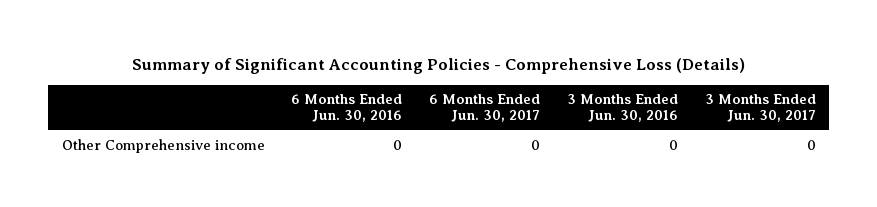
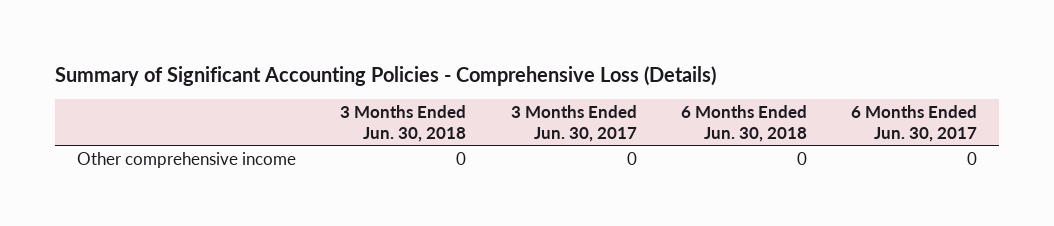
[291,93,403,123] 6 Months Ended Jun. 30, 2016 -> none
[567,93,679,123] 3 Months Ended Jun. 30, 2016 -> none
none -> [340,104,467,142] 3 Months Ended Jun. 30, 2018
none -> [680,104,807,142] 6 Months Ended Jun. 30, 2018
[61,138,265,153] Other Comprehensive income -> [77,151,297,168] Other comprehensive income

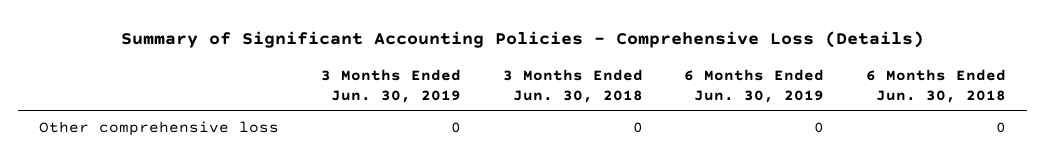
[510,104,637,142] 3 Months Ended Jun. 30, 2017 -> none
[851,104,978,142] 6 Months Ended Jun. 30, 2017 -> none
none -> [321,68,462,104] 3 Months Ended Jun. 30, 2019
none -> [684,68,825,104] 6 Months Ended Jun. 30, 2019
[77,151,297,168] Other comprehensive income -> [39,120,280,136] Other comprehensive loss

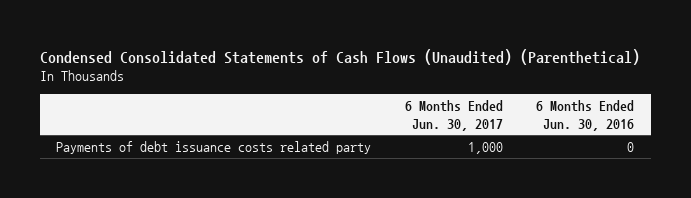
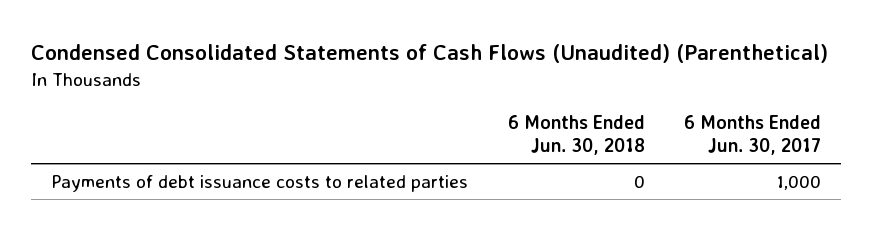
[536,100,635,131] 6 Months Ended Jun. 30, 2016 -> none
none -> [507,115,645,156] 6 Months Ended Jun. 30, 2018
[56,140,372,154] Payments of debt issuance costs related party -> [50,174,468,192] Payments of debt issuance costs to related parties

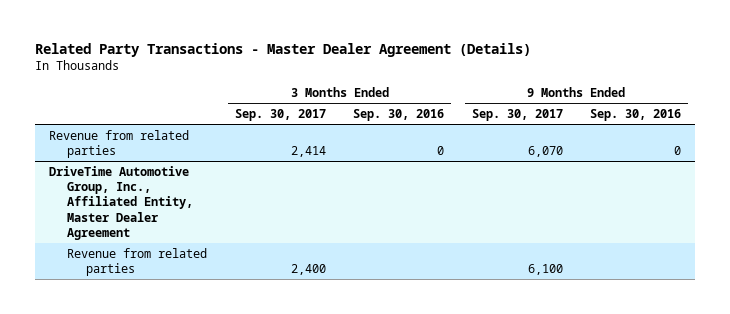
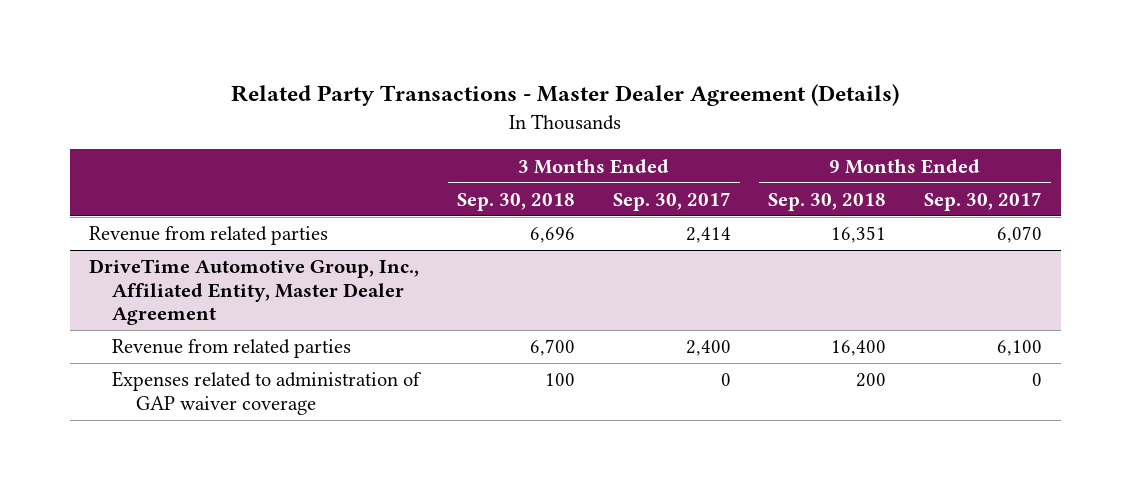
[353,108,445,121] Sep. 30, 2016 -> none
[590,108,682,121] Sep. 30, 2016 -> none
none -> [456,192,575,211] Sep. 30, 2018
none -> [768,192,887,211] Sep. 30, 2018
none -> [112,371,423,415] Expenses related to administration of GAP waiver coverage

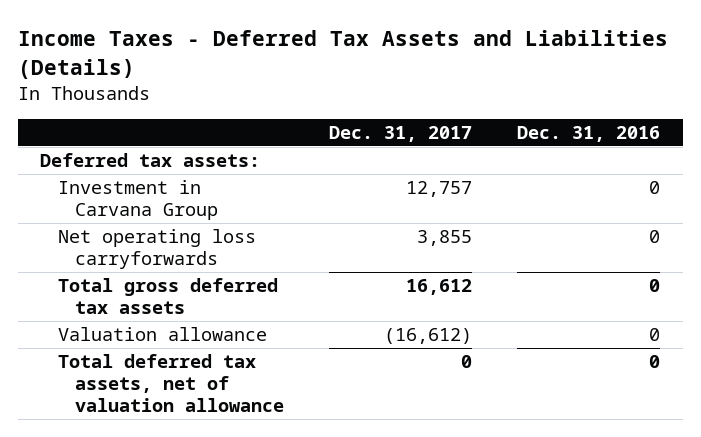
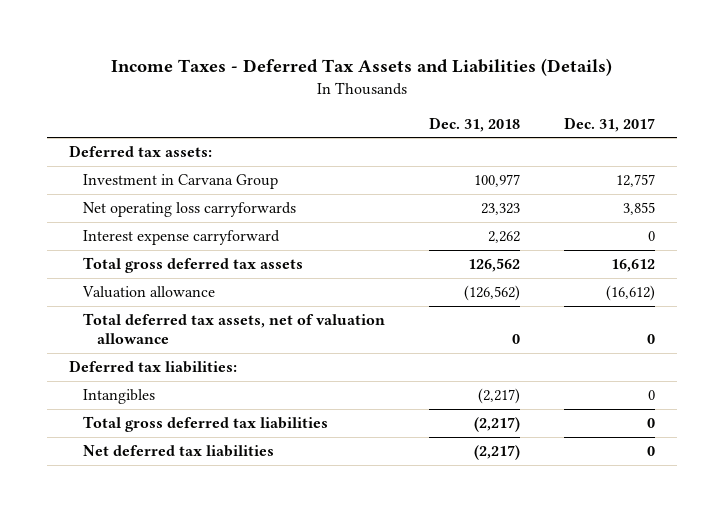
[517,125,661,142] Dec. 31, 2016 -> none
none -> [429,116,521,132] Dec. 31, 2018
none -> [83,230,281,246] Interest expense carryforward
none -> [69,360,238,374] Deferred tax liabilities:
none -> [83,389,156,405] Intangibles
none -> [83,416,329,433] Total gross deferred tax liabilities
none -> [83,445,275,458] Net deferred tax liabilities

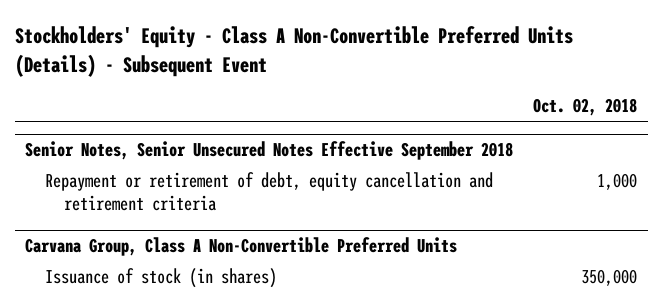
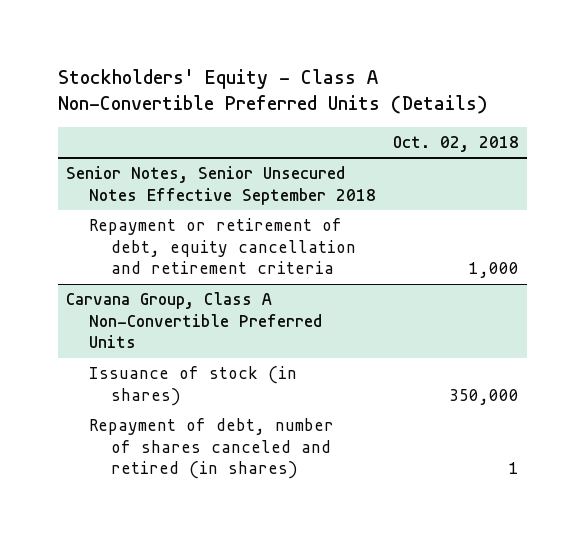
[14,26,573,78] Stockholders' Equity - Class A Non-Convertible Preferred Units (Details) - Subsequent Event -> [57,68,488,114] Stockholders' Equity - Class A Non-Convertible Preferred Units (Details)
none -> [88,418,334,480] Repayment of debt, number of shares canceled and retired (in shares)

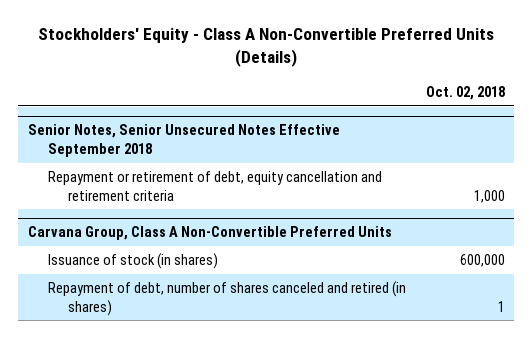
[448,388,519,405] 350,000 -> [459,254,505,268] 600,000

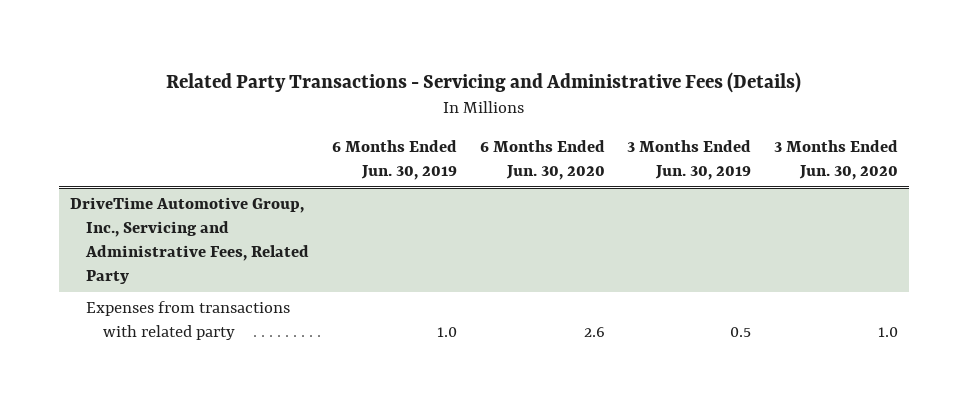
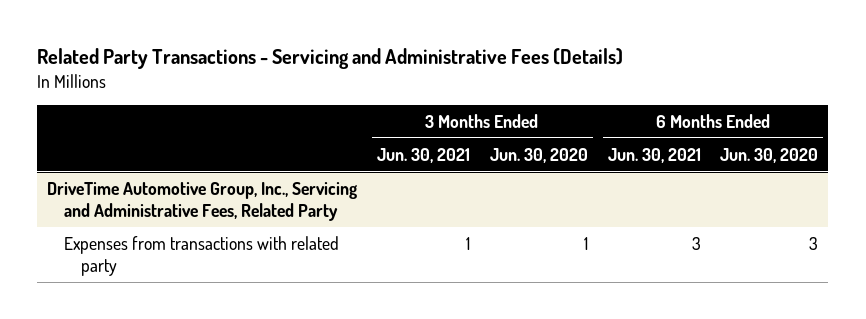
[332,140,458,181] 6 Months Ended Jun. 30, 2019 -> none
[627,140,752,181] 3 Months Ended Jun. 30, 2019 -> none
none -> [377,147,471,163] Jun. 30, 2021
none -> [607,147,701,163] Jun. 30, 2021
[583,327,605,338] 2.6 -> [809,236,819,250] 3
[877,327,898,338] 1.0 -> [583,236,588,250] 1

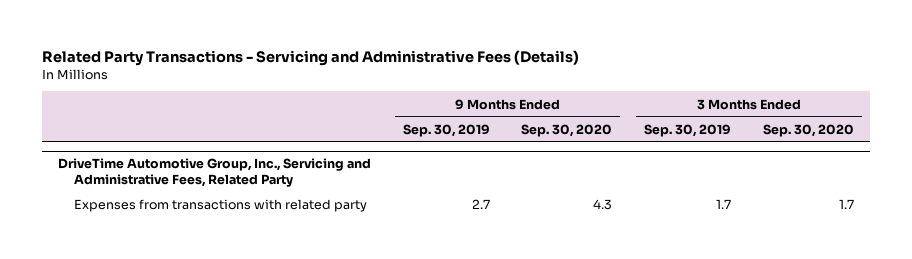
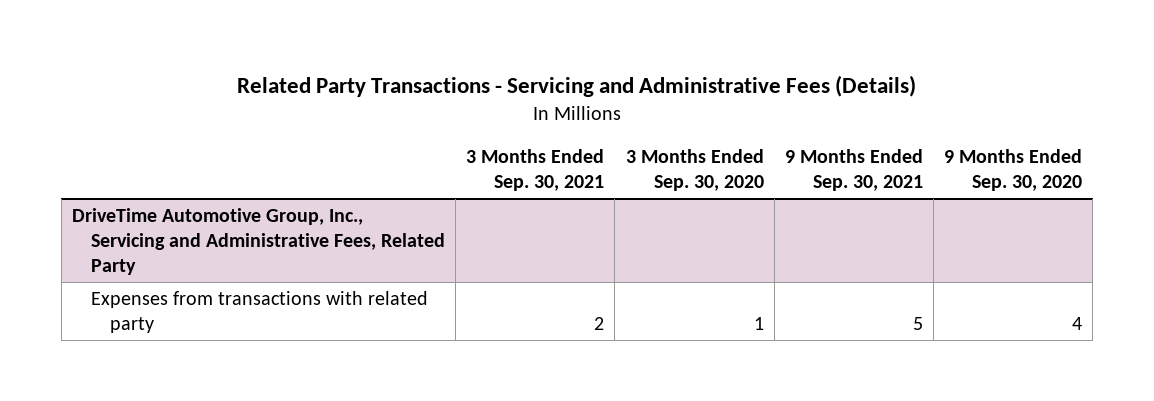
[402,123,490,137] Sep. 30, 2019 -> none
[644,123,732,137] Sep. 30, 2019 -> none
none -> [466,149,605,192] 3 Months Ended Sep. 30, 2021
none -> [784,149,923,192] 9 Months Ended Sep. 30, 2021
[593,199,613,211] 4.3 -> [1072,317,1083,331] 4
[838,199,854,210] 1.7 -> [753,317,764,331] 1

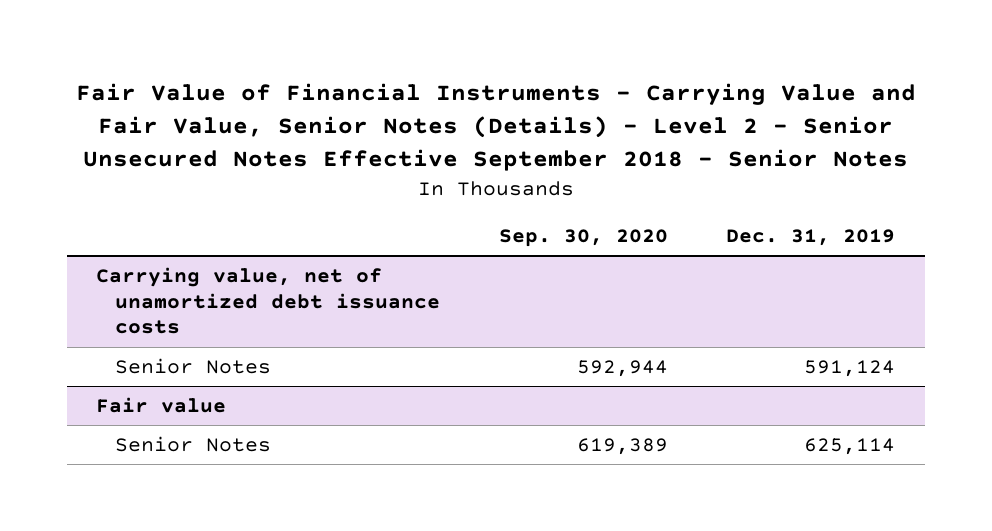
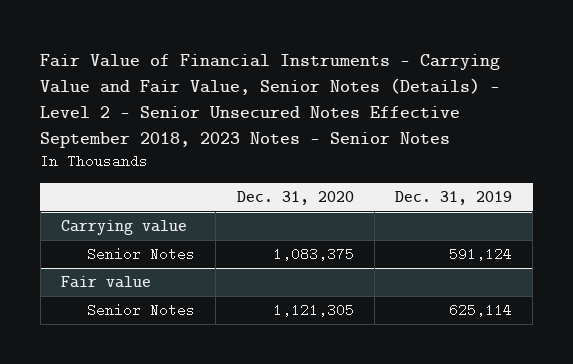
[75,82,916,171] Fair Value of Financial Instruments - Carrying Value and Fair Value, Senior Notes (Details) - Level 2 - Senior Unsecured Notes Effective September 2018 - Senior Notes -> [40,54,501,148] Fair Value of Financial Instruments - Carrying Value and Fair Value, Senior Notes (Details) - Level 2 - Senior Unsecured Notes Effective September 2018, 2023 Notes - Senior Notes
[498,228,668,247] Sep. 30, 2020 -> none
none -> [236,190,354,205] Dec. 31, 2020
[96,267,441,335] Carrying value, net of unamortized debt issuance costs -> [60,220,187,236] Carrying value

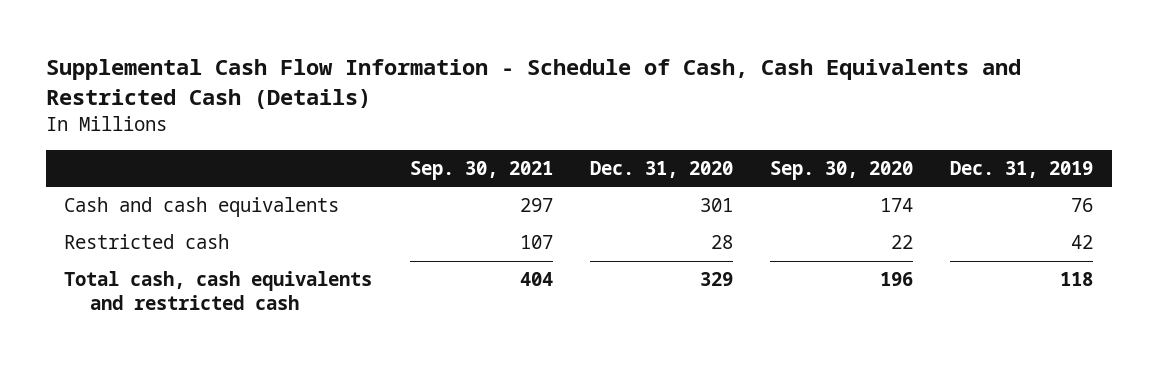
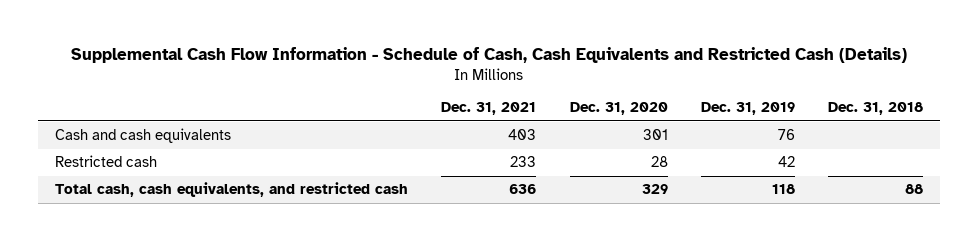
[409,160,553,180] Sep. 30, 2021 -> none
[770,160,914,180] Sep. 30, 2020 -> none
none -> [441,102,537,116] Dec. 31, 2021
none -> [828,102,924,116] Dec. 31, 2018
[64,271,373,310] Total cash, cash equivalents and restricted cash -> [54,182,408,198] Total cash, cash equivalents, and restricted cash

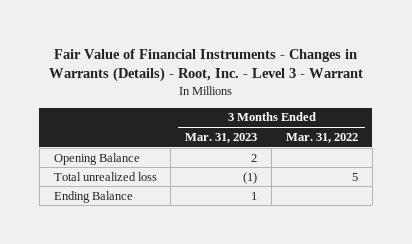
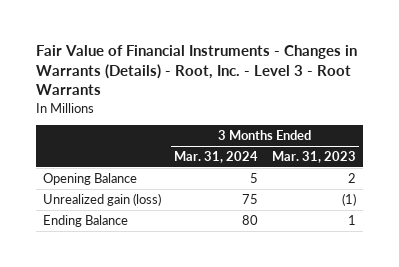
[48,48,363,83] Fair Value of Financial Instruments - Changes in Warrants (Details) - Root, Inc. - Level 3 - Warrant -> [36,44,358,96] Fair Value of Financial Instruments - Changes in Warrants (Details) - Root, Inc. - Level 3 - Root Warrants
[286,132,359,143] Mar. 31, 2022 -> none
none -> [174,150,259,163] Mar. 31, 2024
[53,171,157,181] Total unrealized loss -> [42,192,161,206] Unrealized gain (loss)

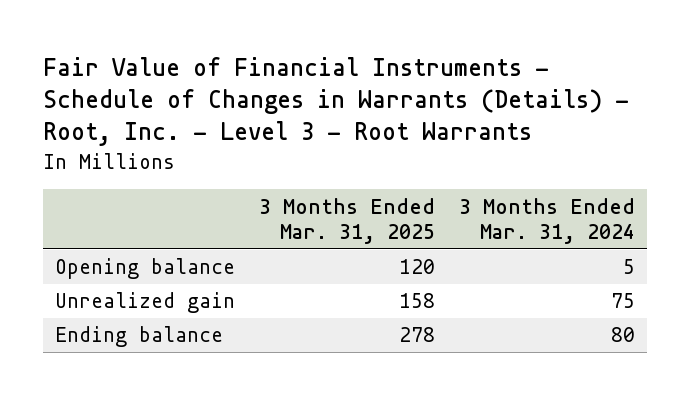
[36,44,358,96] Fair Value of Financial Instruments - Changes in Warrants (Details) - Root, Inc. - Level 3 - Root Warrants -> [43,56,630,147] Fair Value of Financial Instruments - Schedule of Changes in Warrants (Details) - Root, Inc. - Level 3 - Root Warrants
[271,150,356,163] Mar. 31, 2023 -> none
none -> [259,197,436,244] 3 Months Ended Mar. 31, 2025
[42,172,137,185] Opening Balance -> [55,258,236,280] Opening balance
[42,192,161,206] Unrealized gain (loss) -> [55,292,236,314] Unrealized gain
[42,214,128,227] Ending Balance -> [55,326,224,348] Ending balance

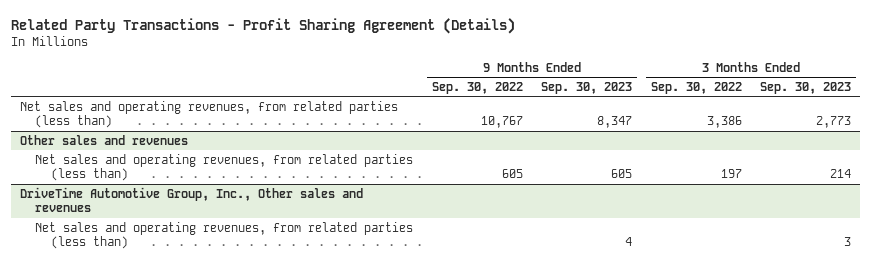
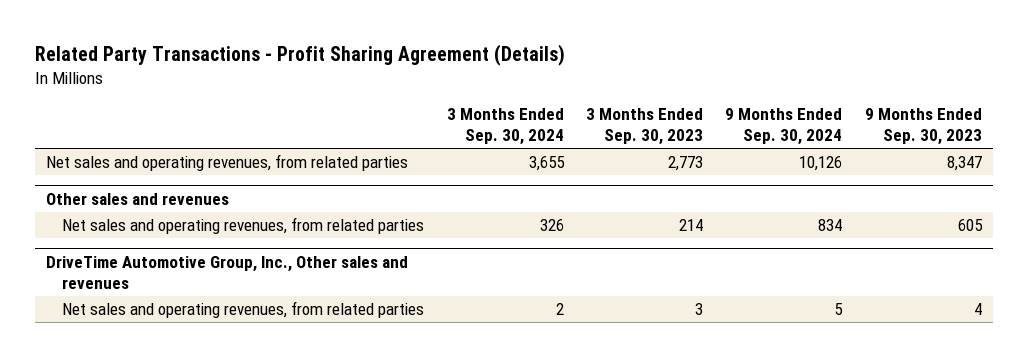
[431,82,523,95] Sep. 30, 2022 -> none
[650,82,742,95] Sep. 30, 2022 -> none
none -> [446,107,564,146] 3 Months Ended Sep. 30, 2024
none -> [725,107,843,146] 9 Months Ended Sep. 30, 2024
[19,100,398,129] Net sales and operating revenues, from related parties (less than) -> [46,154,409,172] Net sales and operating revenues, from related parties
[35,153,414,182] Net sales and operating revenues, from related parties (less than) -> [62,217,425,235] Net sales and operating revenues, from related parties
[35,221,414,250] Net sales and operating revenues, from related parties (less than) -> [62,301,425,319] Net sales and operating revenues, from related parties

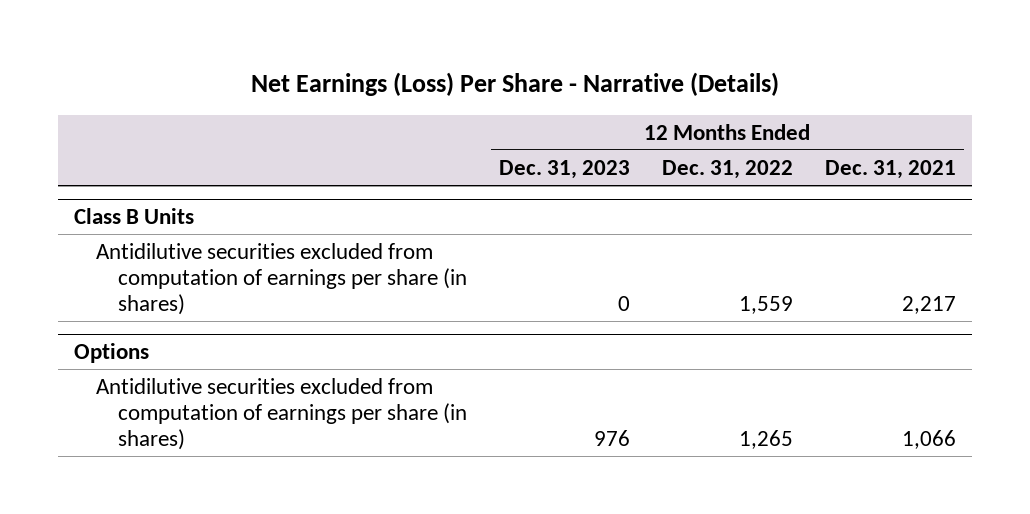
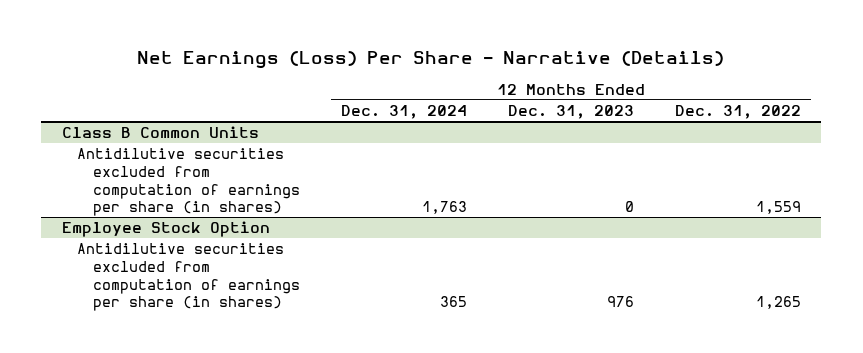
[824,159,956,179] Dec. 31, 2021 -> none
none -> [341,105,468,120] Dec. 31, 2024
[73,207,194,224] Class B Units -> [61,126,259,139] Class B Common Units
[73,342,149,363] Options -> [61,221,270,238] Employee Stock Option

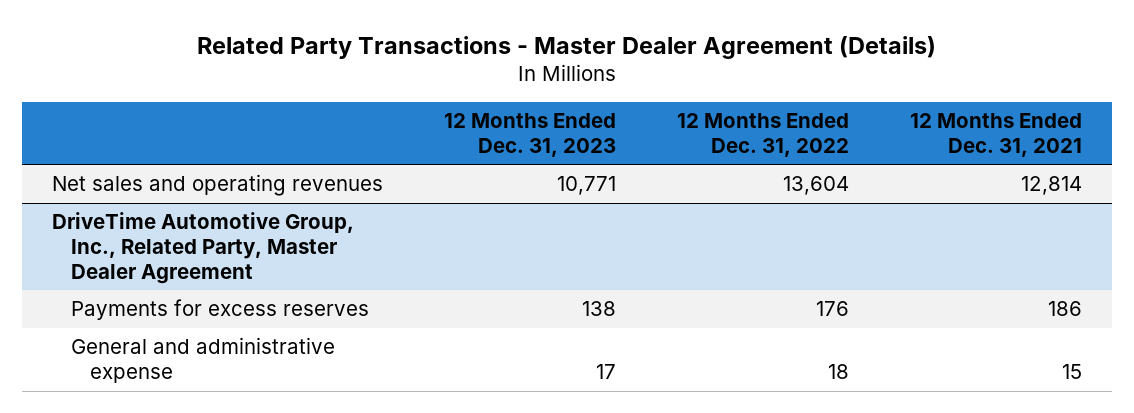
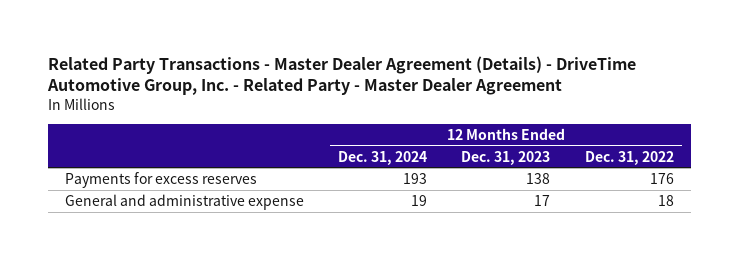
[197,35,937,59] Related Party Transactions - Master Dealer Agreement (Details) -> [47,55,637,96] Related Party Transactions - Master Dealer Agreement (Details) - DriveTime Automotive Group, Inc. - Related Party - Master Dealer Agreement
[909,113,1082,157] 12 Months Ended Dec. 31, 2021 -> none
none -> [338,150,428,165] Dec. 31, 2024
[52,174,384,197] Net sales and operating revenues -> none
[52,212,355,284] DriveTime Automotive Group, Inc., Related Party, Master Dealer Agreement -> none

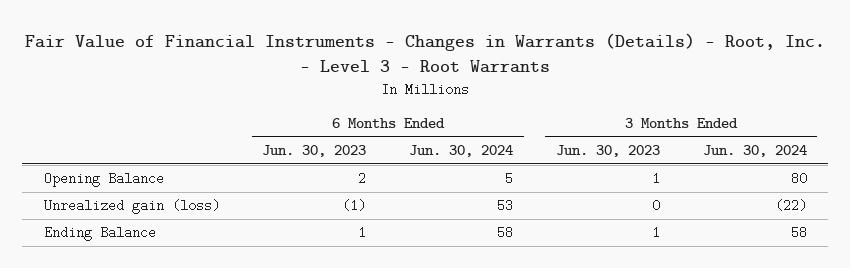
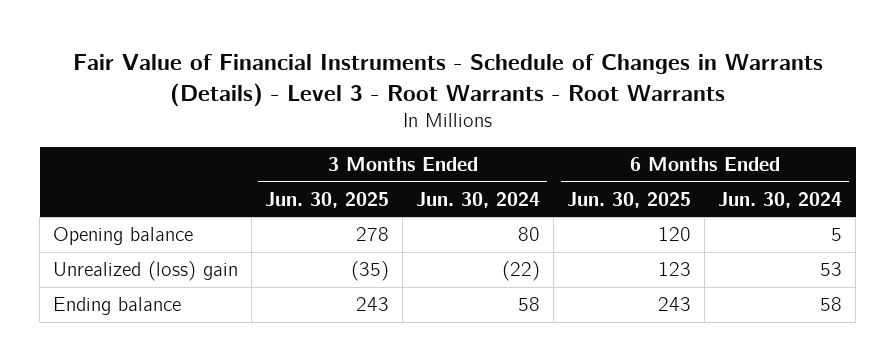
[25,33,826,74] Fair Value of Financial Instruments - Changes in Warrants (Details) - Root, Inc. - Level 3 - Root Warrants -> [72,54,823,107] Fair Value of Financial Instruments - Schedule of Changes in Warrants (Details) - Level 3 - Root Warrants - Root Warrants
[262,145,367,158] Jun. 30, 2023 -> none
[555,145,660,158] Jun. 30, 2023 -> none
none -> [265,191,390,208] Jun. 30, 2025
none -> [567,191,692,208] Jun. 30, 2025
[43,172,164,188] Opening Balance -> [53,227,194,246] Opening balance
[43,199,220,215] Unrealized gain (loss) -> [53,261,239,282] Unrealized (loss) gain
[43,226,156,242] Ending Balance -> [53,297,182,316] Ending balance

